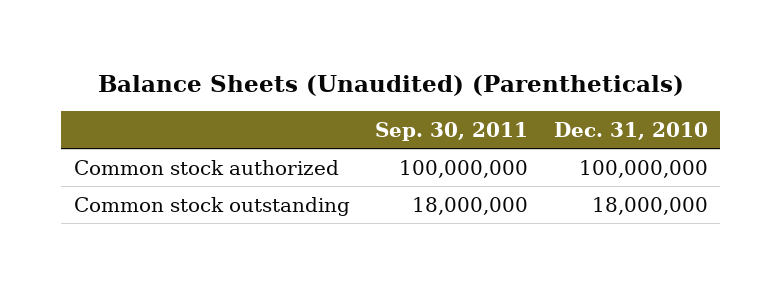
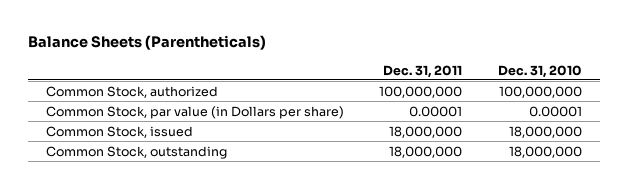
[97,74,684,96] Balance Sheets (Unaudited) (Parentheticals) -> [27,35,266,51] Balance Sheets (Parentheticals)
[375,121,529,141] Sep. 30, 2011 -> none
none -> [383,64,463,78] Dec. 31, 2011
[73,159,339,175] Common stock authorized -> [45,85,218,98] Common Stock, authorized
none -> [45,105,344,119] Common Stock, par value (in Dollars per share)
none -> [45,125,193,138] Common Stock, issued
[73,196,350,216] Common stock outstanding -> [45,145,227,159] Common Stock, outstanding

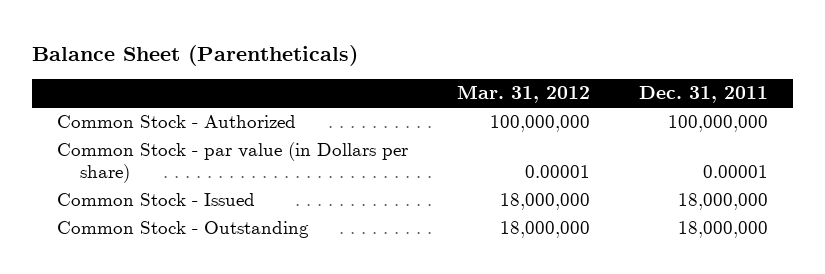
[27,35,266,51] Balance Sheets (Parentheticals) -> [32,44,359,66] Balance Sheet (Parentheticals)
[498,64,583,78] Dec. 31, 2010 -> none
none -> [457,85,591,104] Mar. 31, 2012
[45,85,218,98] Common Stock, authorized -> [56,115,296,129] Common Stock - Authorized
[45,105,344,119] Common Stock, par value (in Dollars per share) -> [56,142,408,184] Common Stock - par value (in Dollars per share)
[45,125,193,138] Common Stock, issued -> [56,193,255,207] Common Stock - Issued
[45,145,227,159] Common Stock, outstanding -> [56,221,309,239] Common Stock - Outstanding

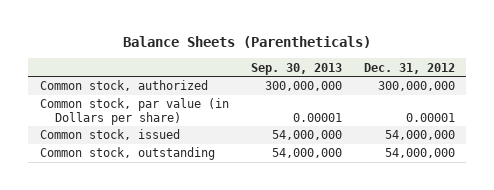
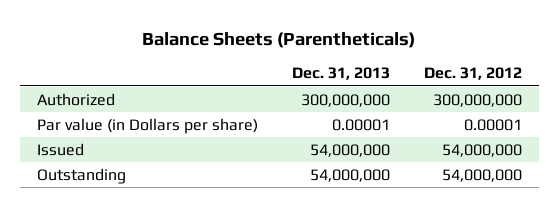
[250,62,342,75] Sep. 30, 2013 -> none
none -> [291,67,390,81] Dec. 31, 2013
[39,80,208,92] Common stock, authorized -> [36,92,115,106] Authorized
[39,98,229,125] Common stock, par value (in Dollars per share) -> [36,117,258,134] Par value (in Dollars per share)
[39,129,180,141] Common stock, issued -> [36,142,84,156] Issued
[39,147,215,161] Common stock, outstanding -> [36,167,126,184] Outstanding

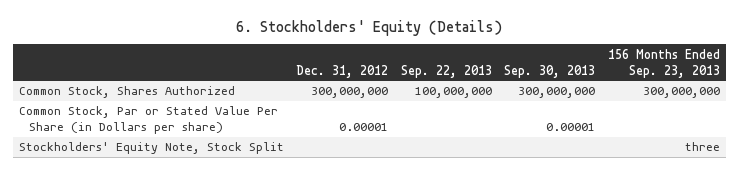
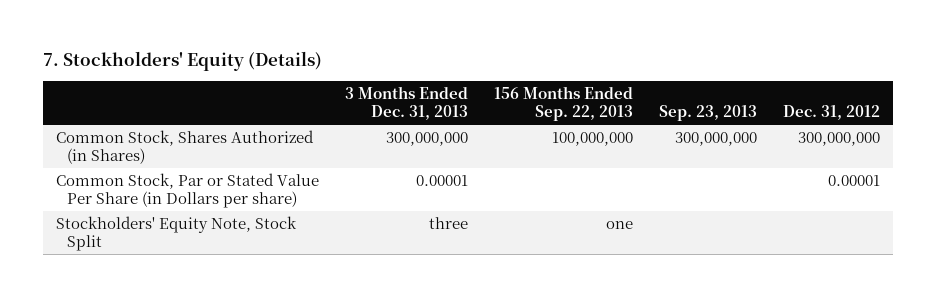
[236,20,503,37] 6. Stockholders' Equity (Details) -> [43,51,323,72] 7. Stockholders' Equity (Details)
[400,64,492,78] Sep. 22, 2013 -> none
[504,64,596,78] Sep. 30, 2013 -> none
[607,48,720,78] 156 Months Ended Sep. 23, 2013 -> none
none -> [345,86,469,120] 3 Months Ended Dec. 31, 2013
none -> [494,86,634,121] 156 Months Ended Sep. 22, 2013
none -> [659,104,758,121] Sep. 23, 2013
[18,86,235,99] Common Stock, Shares Authorized -> [56,130,315,164] Common Stock, Shares Authorized (in Shares)

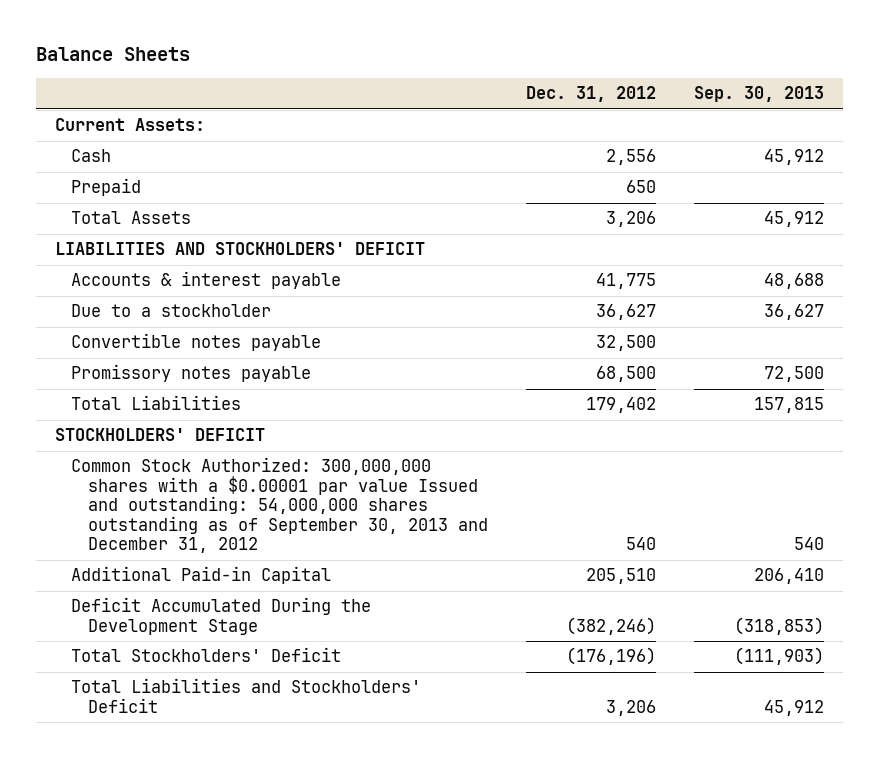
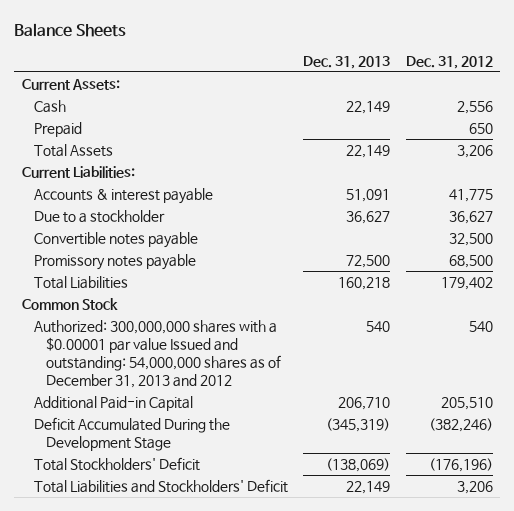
[694,86,825,103] Sep. 30, 2013 -> none
none -> [303,55,391,69] Dec. 31, 2013
[55,242,426,256] LIABILITIES AND STOCKHOLDERS' DEFICIT -> none
none -> [21,166,135,179] Current Liabilities:
[55,428,266,442] STOCKHOLDERS' DEFICIT -> none
none -> [21,298,118,311] Common Stock
[71,457,488,554] Common Stock Authorized: 300,000,000 shares with a $0.00001 par value Issued and outstanding: 54,000,000 shares outstanding as of September 30, 2013 and December 31, 2012 -> [33,320,281,388] Authorized: 300,000,000 shares with a $0.00001 par value Issued and outstanding: 54,000,000 shares as of December 31, 2013 and 2012

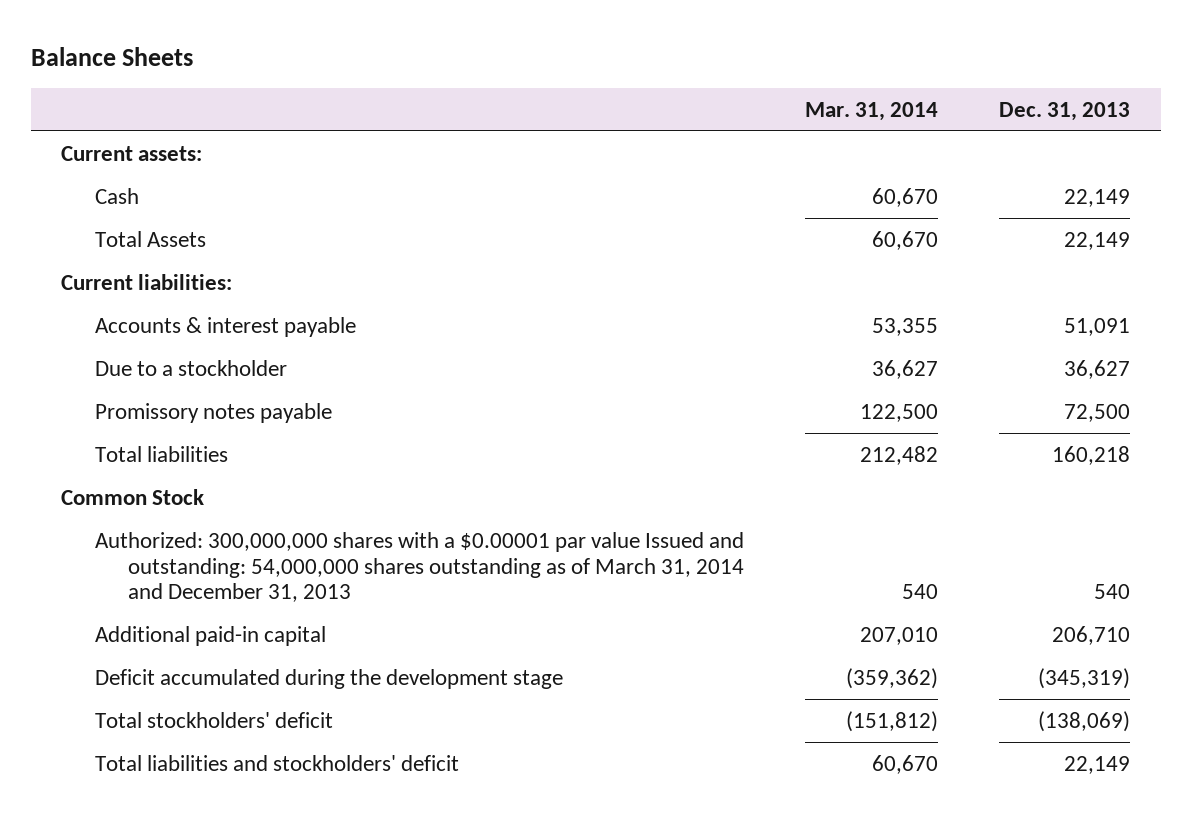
[405,55,493,69] Dec. 31, 2012 -> none
none -> [805,101,939,121] Mar. 31, 2014
[21,79,120,91] Current Assets: -> [61,145,203,161] Current assets:
[33,122,82,138] Prepaid -> none
[21,166,135,179] Current Liabilities: -> [61,273,233,290] Current liabilities:
[33,232,198,249] Convertible notes payable -> none
[33,276,128,290] Total Liabilities -> [94,445,228,462] Total liabilities
[33,320,281,388] Authorized: 300,000,000 shares with a $0.00001 par value Issued and outstanding: 54,000,000 shares as of December 31, 2013 and 2012 -> [94,531,745,603] Authorized: 300,000,000 shares with a $0.00001 par value Issued and outstanding: 54,000,000 shares outstanding as of March 31, 2014 and December 31, 2013
[33,396,193,412] Additional Paid-in Capital -> [94,625,326,646] Additional paid-in capital
[33,417,230,452] Deficit Accumulated During the Development Stage -> [94,668,563,689] Deficit accumulated during the development stage
[33,457,200,472] Total Stockholders' Deficit -> [94,711,333,728] Total stockholders' deficit
[33,479,288,494] Total Liabilities and Stockholders' Deficit -> [94,754,459,771] Total liabilities and stockholders' deficit

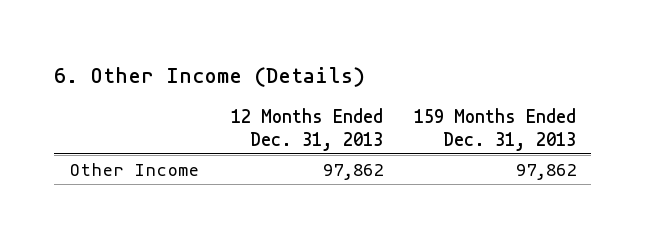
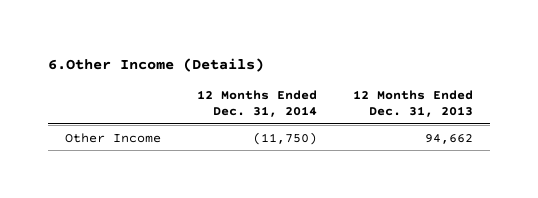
[53,67,365,88] 6. Other Income (Details) -> [47,57,264,72] 6.Other Income (Details)
[413,107,576,151] 159 Months Ended Dec. 31, 2013 -> none
none -> [196,89,317,118] 12 Months Ended Dec. 31, 2014
[322,164,383,181] 97,862 -> [424,133,473,144] 94,662

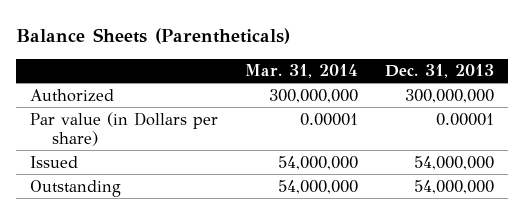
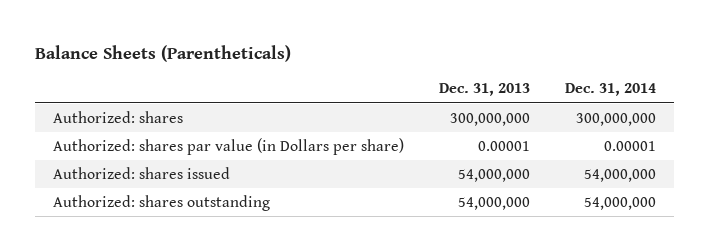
[245,64,359,79] Mar. 31, 2014 -> none
none -> [565,83,657,97] Dec. 31, 2014
[29,88,114,102] Authorized -> [52,110,183,123] Authorized: shares
[29,111,218,146] Par value (in Dollars per share) -> [52,137,404,155] Authorized: shares par value (in Dollars per share)
[29,155,78,168] Issued -> [52,166,230,179] Authorized: shares issued
[29,179,121,197] Outstanding -> [52,194,270,211] Authorized: shares outstanding

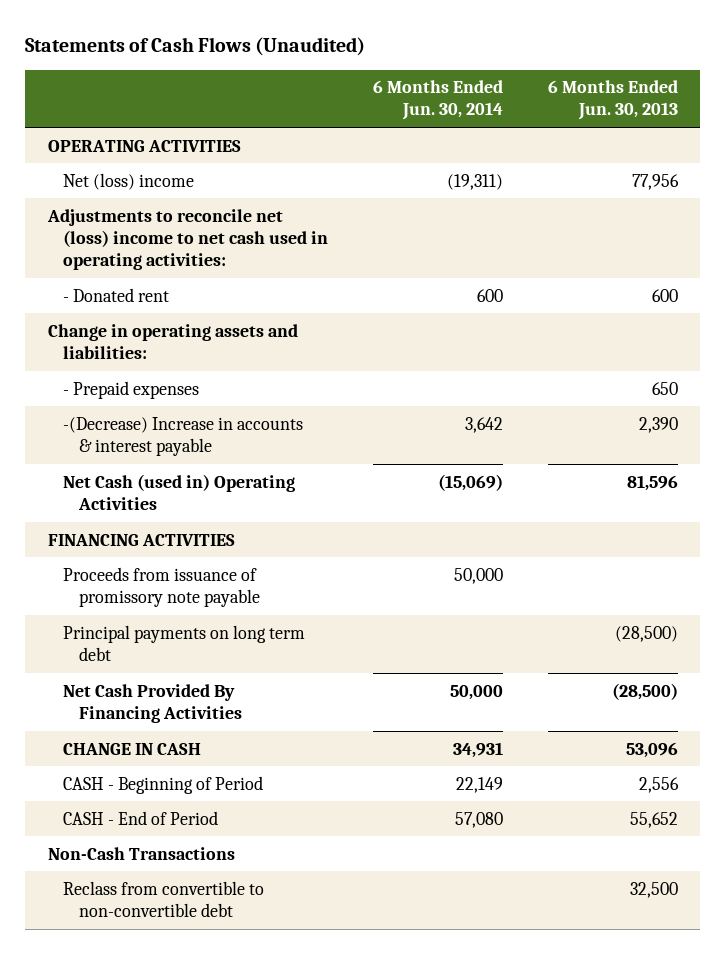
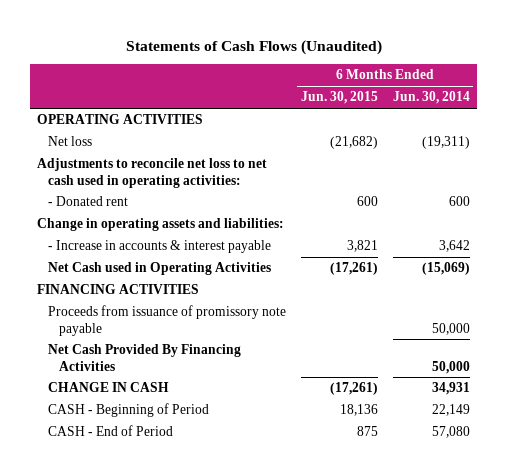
[547,80,678,121] 6 Months Ended Jun. 30, 2013 -> none
none -> [300,91,378,105] Jun. 30, 2015
[63,172,195,190] Net (loss) income -> [47,136,92,147] Net loss
[46,208,329,270] Adjustments to reconcile net (loss) income to net cash used in operating activities: -> [37,158,268,188] Adjustments to reconcile net loss to net cash used in operating activities:
[63,380,200,399] - Prepaid expenses -> none
[63,416,304,456] -(Decrease) Increase in accounts & interest payable -> [47,240,271,254] - Increase in accounts & interest payable
[63,473,296,510] Net Cash (used in) Operating Activities -> [47,262,271,276] Net Cash used in Operating Activities
[63,624,306,661] Principal payments on long term debt -> none
[47,846,235,860] Non-Cash Transactions -> none
[63,880,265,917] Reclass from convertible to non-convertible debt -> none

